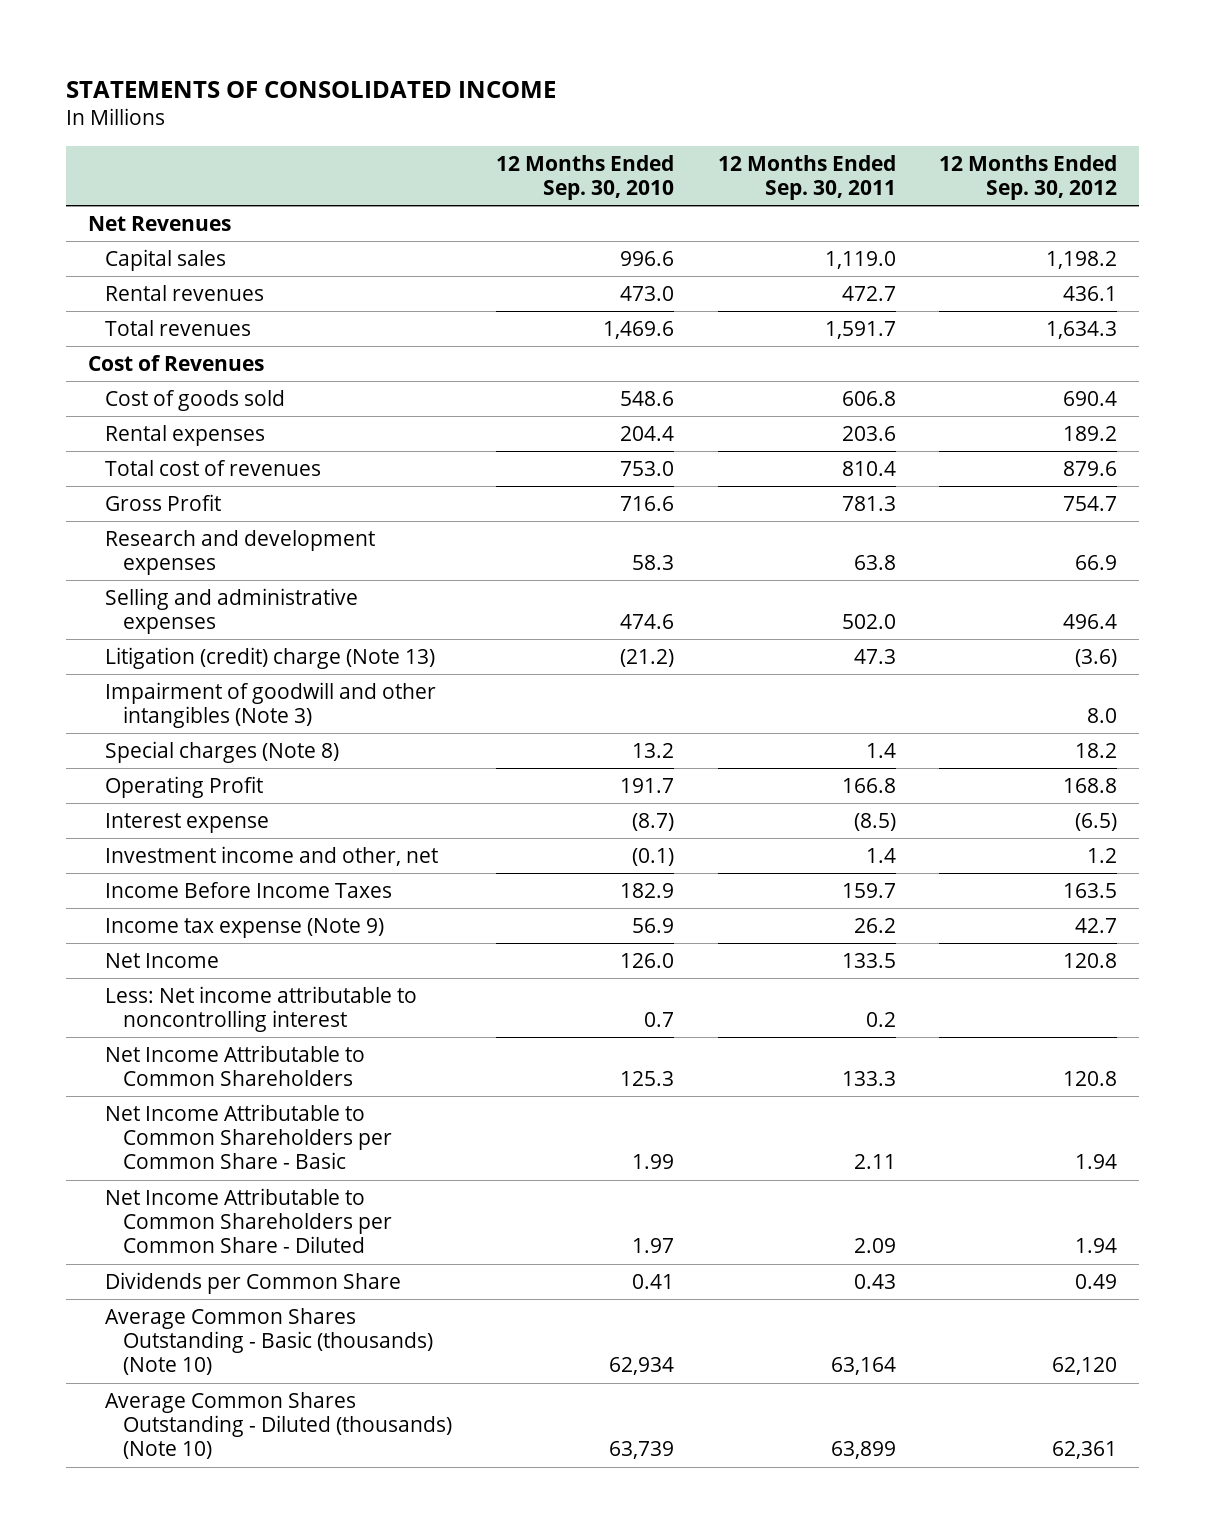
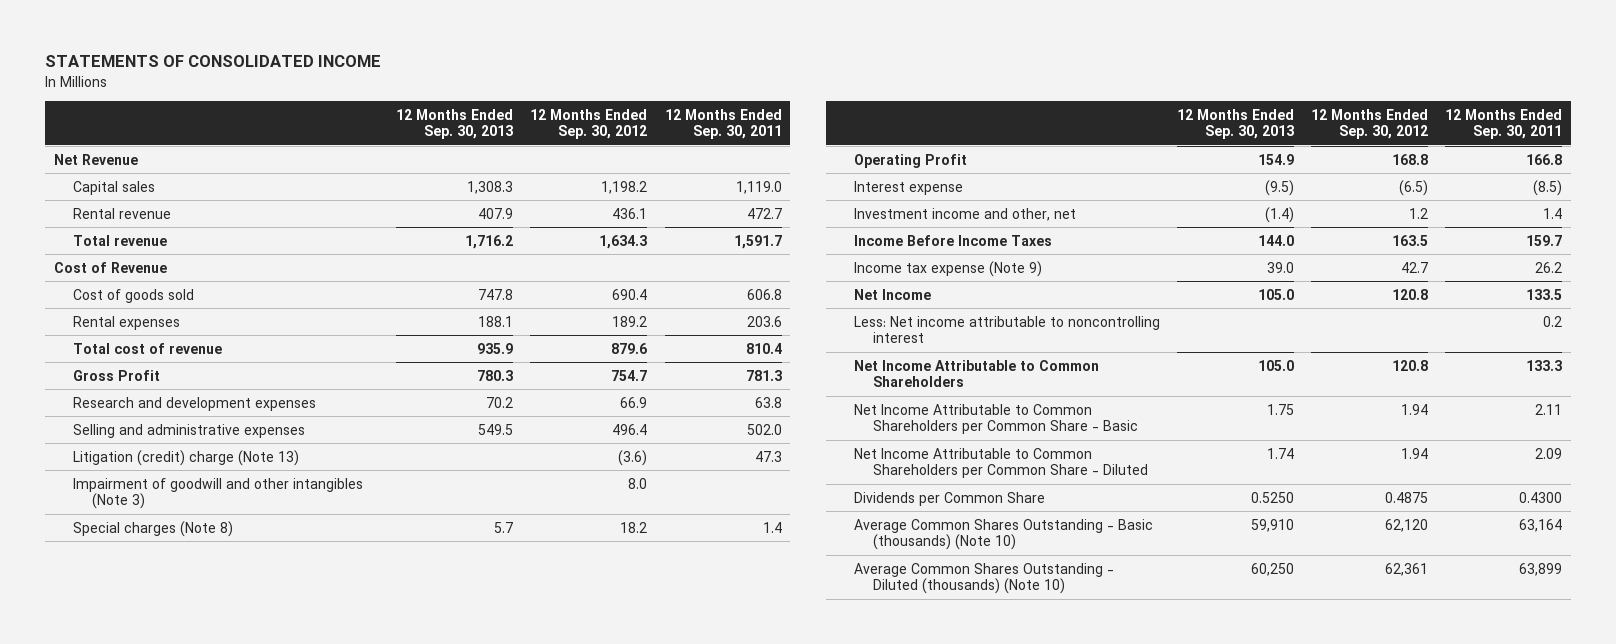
[495,154,674,201] 12 Months Ended Sep. 30, 2010 -> none
none -> [396,108,514,140] 12 Months Ended Sep. 30, 2013
[87,215,231,231] Net Revenues -> [53,153,138,165] Net Revenue
[105,284,265,301] Rental revenues -> [73,207,172,219] Rental revenue
[105,319,252,336] Total revenues -> [73,234,168,246] Total revenue
[87,354,264,371] Cost of Revenues -> [53,261,167,273] Cost of Revenue
[105,459,322,476] Total cost of revenues -> [73,342,223,354] Total cost of revenue
[853,1273,896,1289] 0.43 -> [1519,491,1563,503] 0.4300
[1075,1273,1118,1289] 0.49 -> [1384,491,1428,503] 0.4875

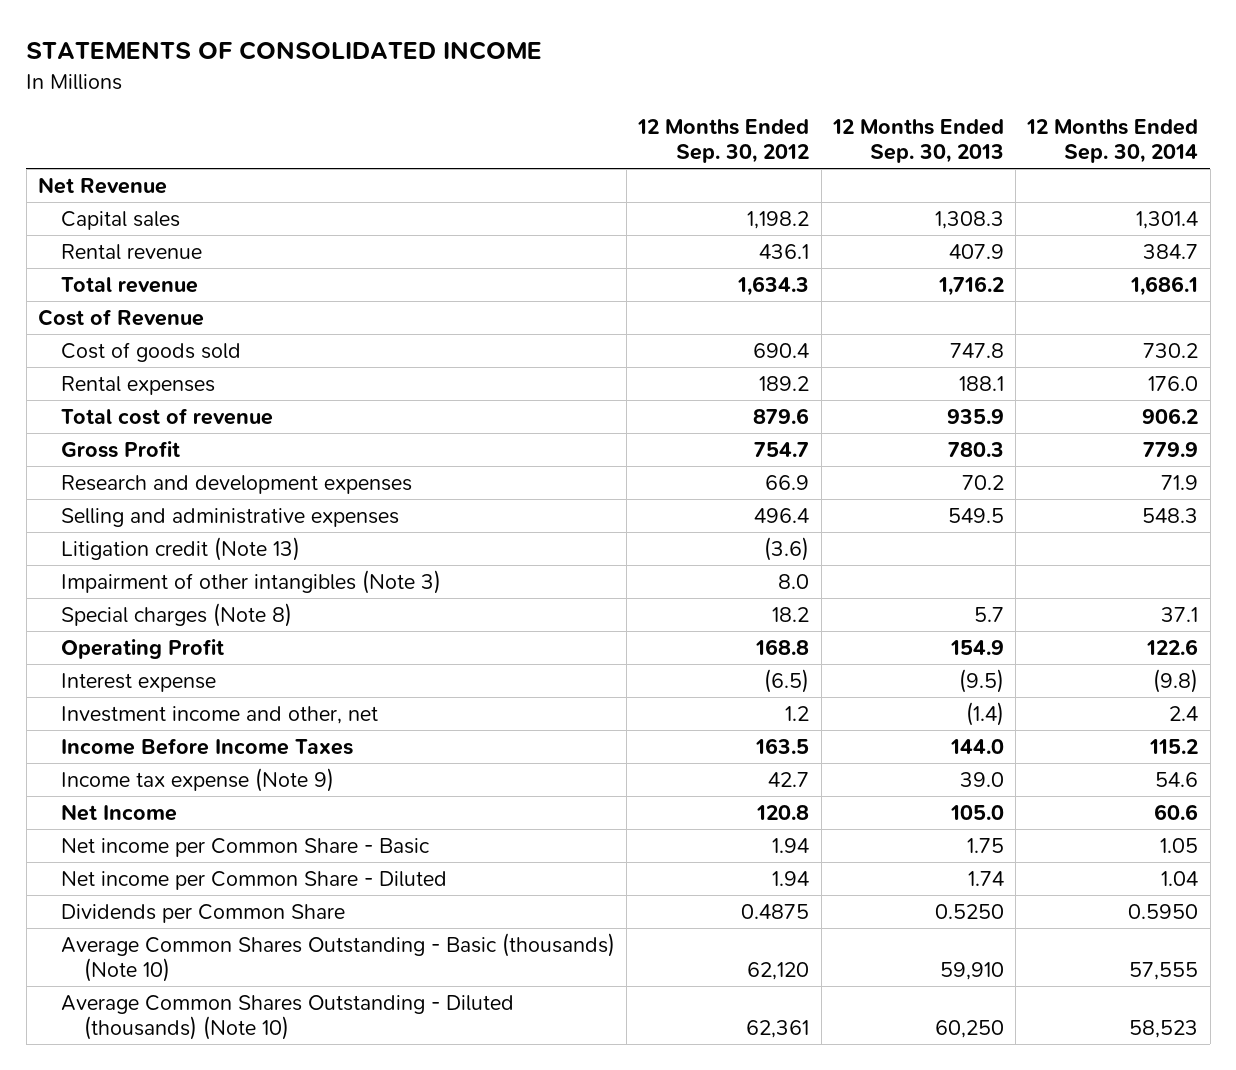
[664,108,782,140] 12 Months Ended Sep. 30, 2011 -> none
none -> [1026,119,1199,163] 12 Months Ended Sep. 30, 2014
[73,449,300,466] Litigation (credit) charge (Note 13) -> [60,536,300,561] Litigation credit (Note 13)
[73,477,364,510] Impairment of goodwill and other intangibles (Note 3) -> [60,569,441,594] Impairment of other intangibles (Note 3)
[853,315,1160,344] Less: Net income attributable to noncontrolling interest -> none
[853,359,1099,388] Net Income Attributable to Common Shareholders -> none
[853,403,1138,435] Net Income Attributable to Common Shareholders per Common Share - Basic -> [60,837,430,857] Net income per Common Share - Basic
[853,447,1148,479] Net Income Attributable to Common Shareholders per Common Share - Diluted -> [60,870,447,890] Net income per Common Share - Diluted

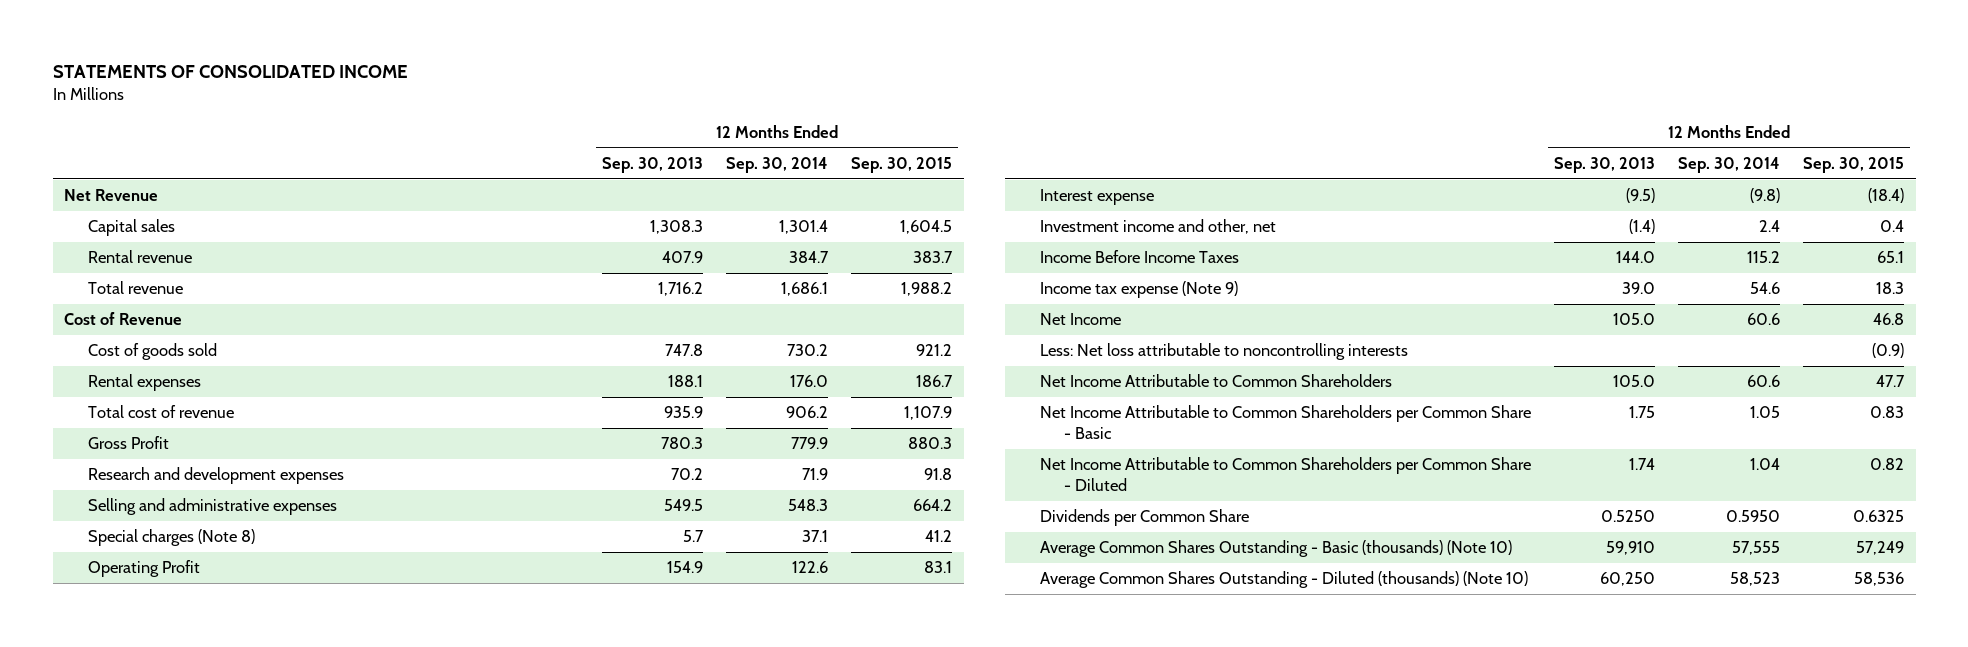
[637,119,810,163] 12 Months Ended Sep. 30, 2012 -> none
none -> [851,157,953,174] Sep. 30, 2015
[60,536,300,561] Litigation credit (Note 13) -> none
[60,569,441,594] Impairment of other intangibles (Note 3) -> none
none -> [1039,343,1408,361] Less: Net loss attributable to noncontrolling interests
none -> [1039,374,1392,388] Net Income Attributable to Common Shareholders
[60,837,430,857] Net income per Common Share - Basic -> [1039,405,1531,439] Net Income Attributable to Common Shareholders per Common Share - Basic
[60,870,447,890] Net income per Common Share - Diluted -> [1039,457,1531,491] Net Income Attributable to Common Shareholders per Common Share - Diluted

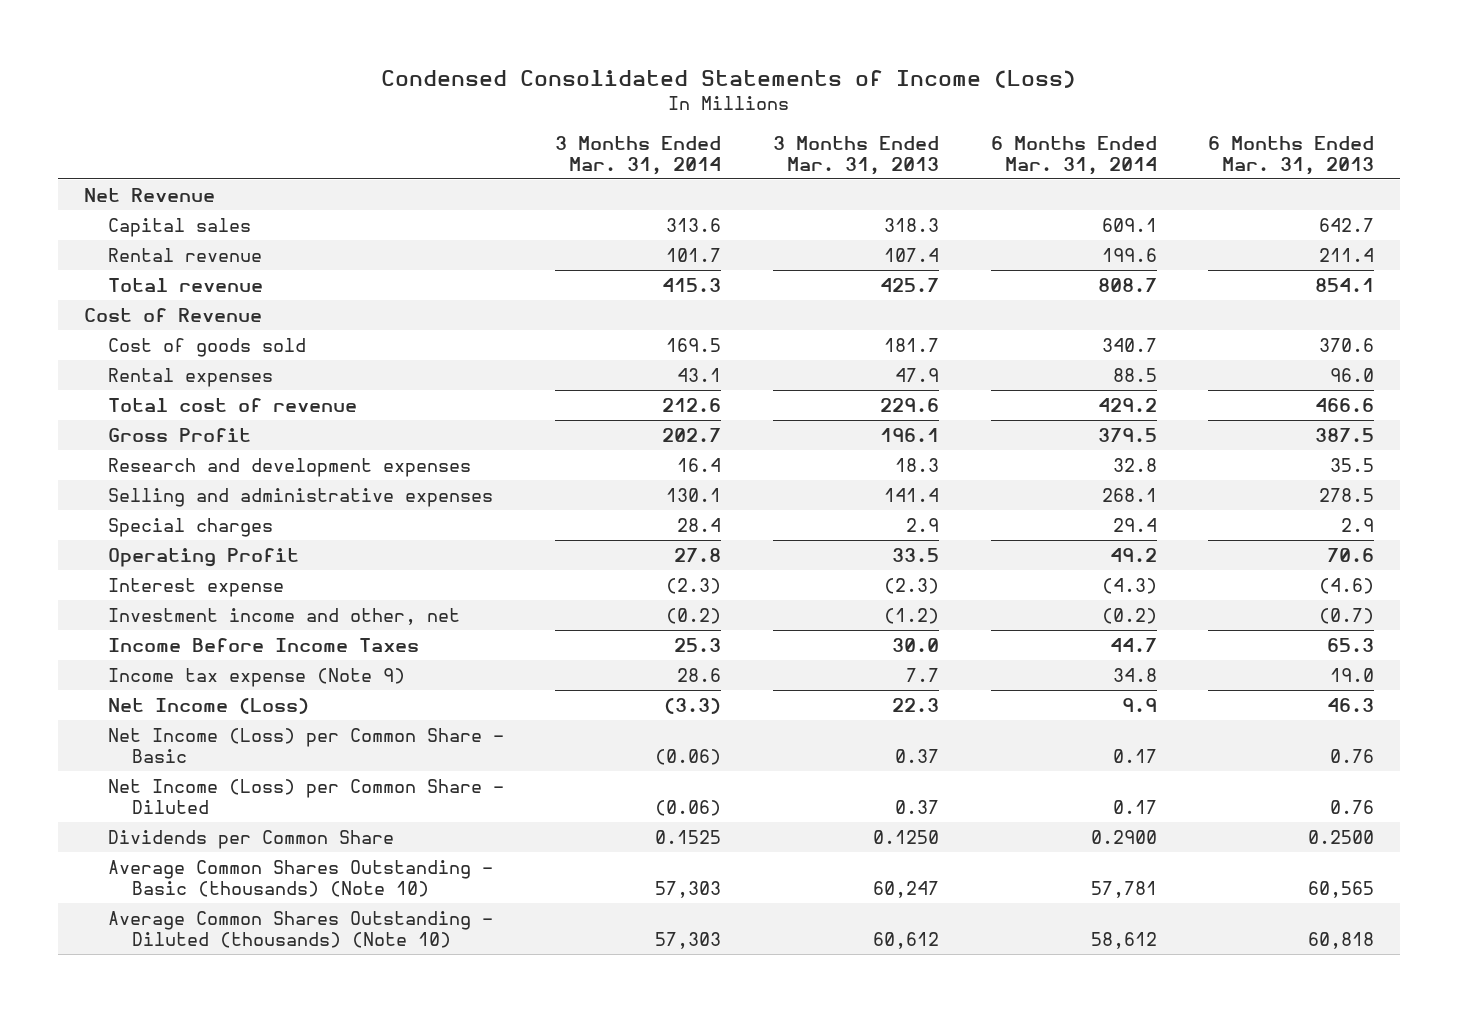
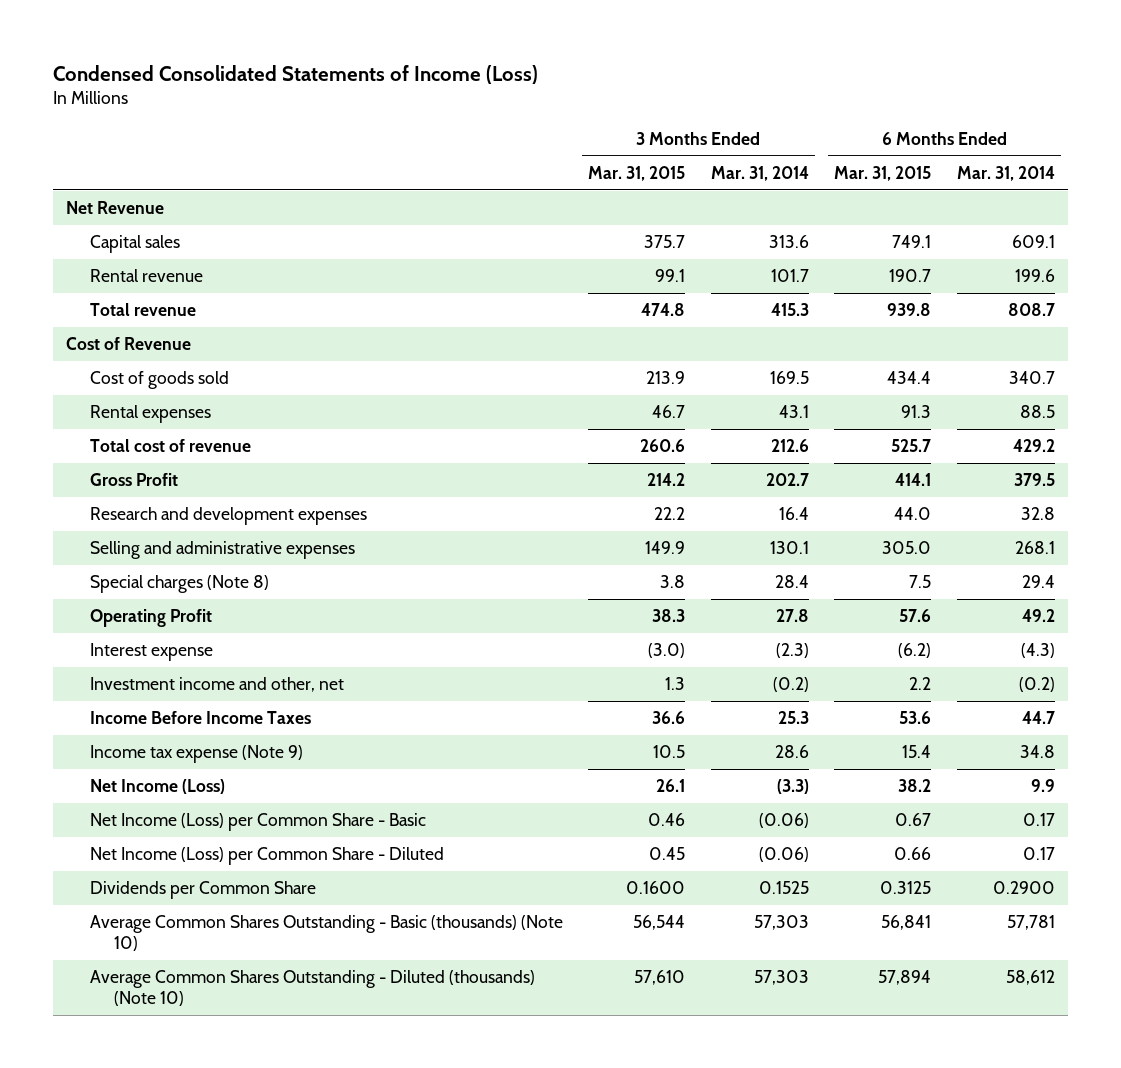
[773,135,940,175] 3 Months Ended Mar. 31, 2013 -> none
[1208,135,1375,175] 6 Months Ended Mar. 31, 2013 -> none
none -> [588,166,686,182] Mar. 31, 2015
none -> [834,166,932,182] Mar. 31, 2015
[107,517,273,537] Special charges -> [89,575,269,594] Special charges (Note 8)

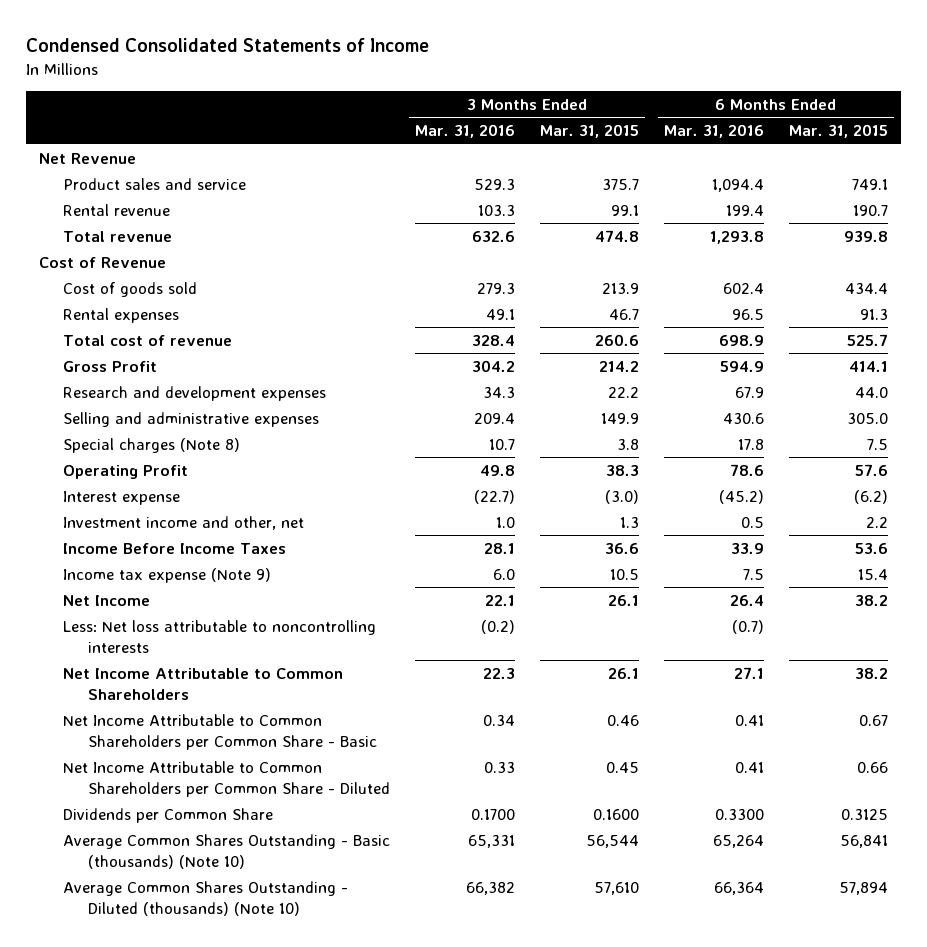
[53,64,539,84] Condensed Consolidated Statements of Income (Loss) -> [26,38,430,53] Condensed Consolidated Statements of Income
[710,166,809,182] Mar. 31, 2014 -> none
[956,166,1055,182] Mar. 31, 2014 -> none
none -> [415,124,516,139] Mar. 31, 2016
none -> [664,124,765,139] Mar. 31, 2016
[89,235,180,254] Capital sales -> [63,177,247,190] Product sales and service
none -> [63,594,151,606] Net Income
none -> [63,619,377,653] Less: Net loss attributable to noncontrolling interests
[89,779,225,795] Net Income (Loss) -> [63,667,344,700] Net Income Attributable to Common Shareholders
[89,813,426,832] Net Income (Loss) per Common Share - Basic -> [63,713,378,750] Net Income Attributable to Common Shareholders per Common Share - Basic
[89,847,444,866] Net Income (Loss) per Common Share - Diluted -> [63,760,391,797] Net Income Attributable to Common Shareholders per Common Share - Diluted

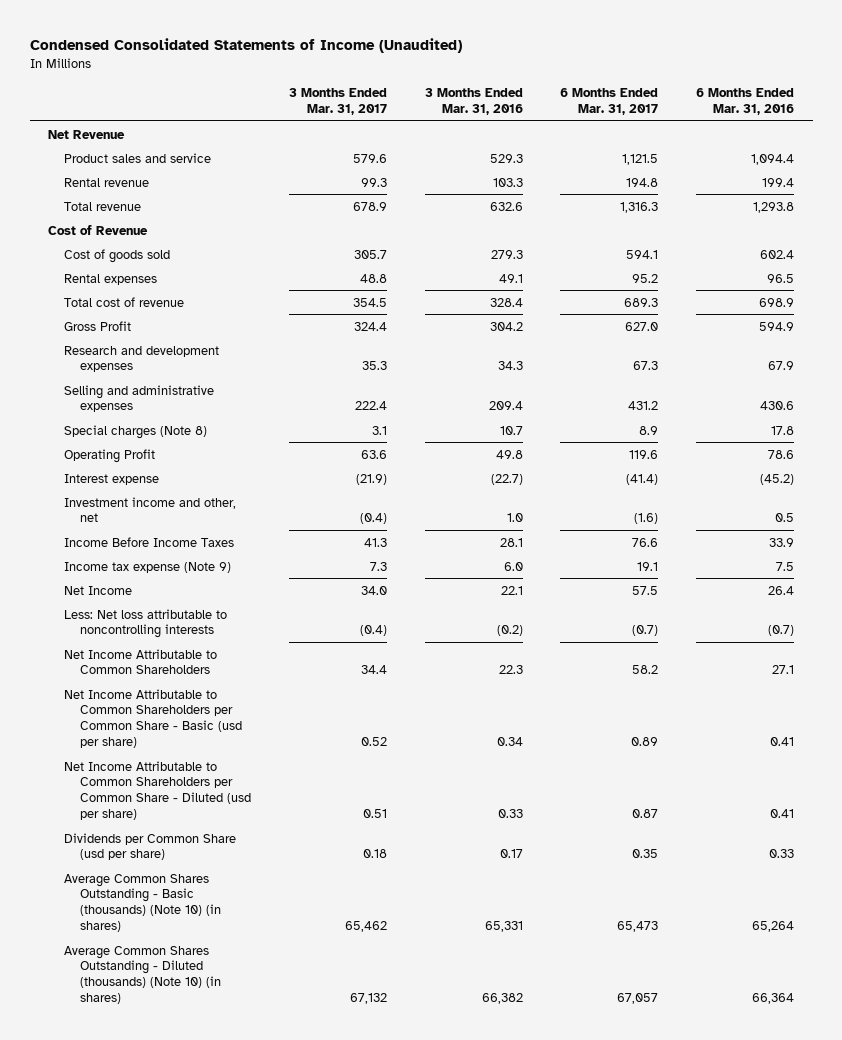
[26,38,430,53] Condensed Consolidated Statements of Income -> [29,37,462,53] Condensed Consolidated Statements of Income (Unaudited)
[540,124,640,139] Mar. 31, 2015 -> none
[789,124,889,139] Mar. 31, 2015 -> none
none -> [289,88,388,116] 3 Months Ended Mar. 31, 2017
none -> [560,88,659,116] 6 Months Ended Mar. 31, 2017
[63,713,378,750] Net Income Attributable to Common Shareholders per Common Share - Basic -> [64,688,243,749] Net Income Attributable to Common Shareholders per Common Share - Basic (usd per share)
[63,760,391,797] Net Income Attributable to Common Shareholders per Common Share - Diluted -> [64,760,252,821] Net Income Attributable to Common Shareholders per Common Share - Diluted (usd per share)
[63,807,274,823] Dividends per Common Share -> [64,832,237,861] Dividends per Common Share (usd per share)
[471,808,516,820] 0.1700 -> [499,849,523,859] 0.17
[715,808,765,820] 0.3300 -> [768,849,794,859] 0.33
[63,833,391,869] Average Common Shares Outstanding - Basic (thousands) (Note 10) -> [64,873,222,933] Average Common Shares Outstanding - Basic (thousands) (Note 10) (in shares)
[63,880,349,916] Average Common Shares Outstanding - Diluted (thousands) (Note 10) -> [64,945,222,1005] Average Common Shares Outstanding - Diluted (thousands) (Note 10) (in shares)

